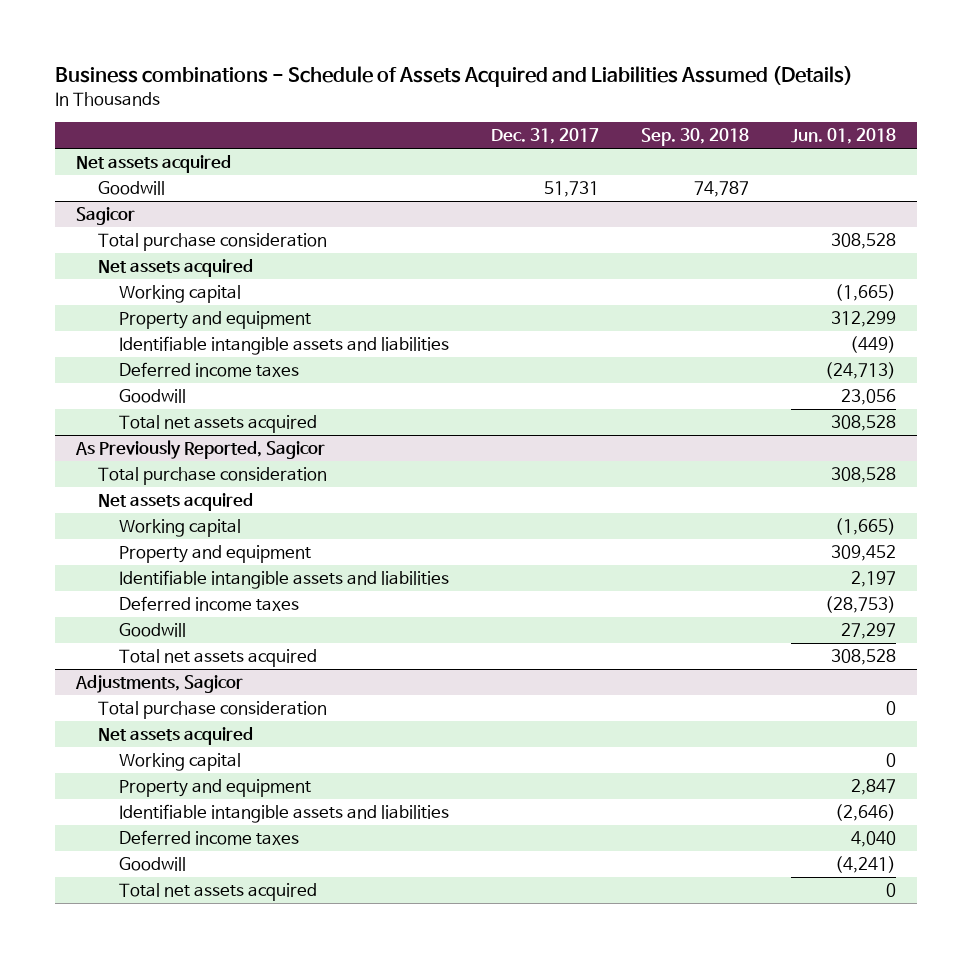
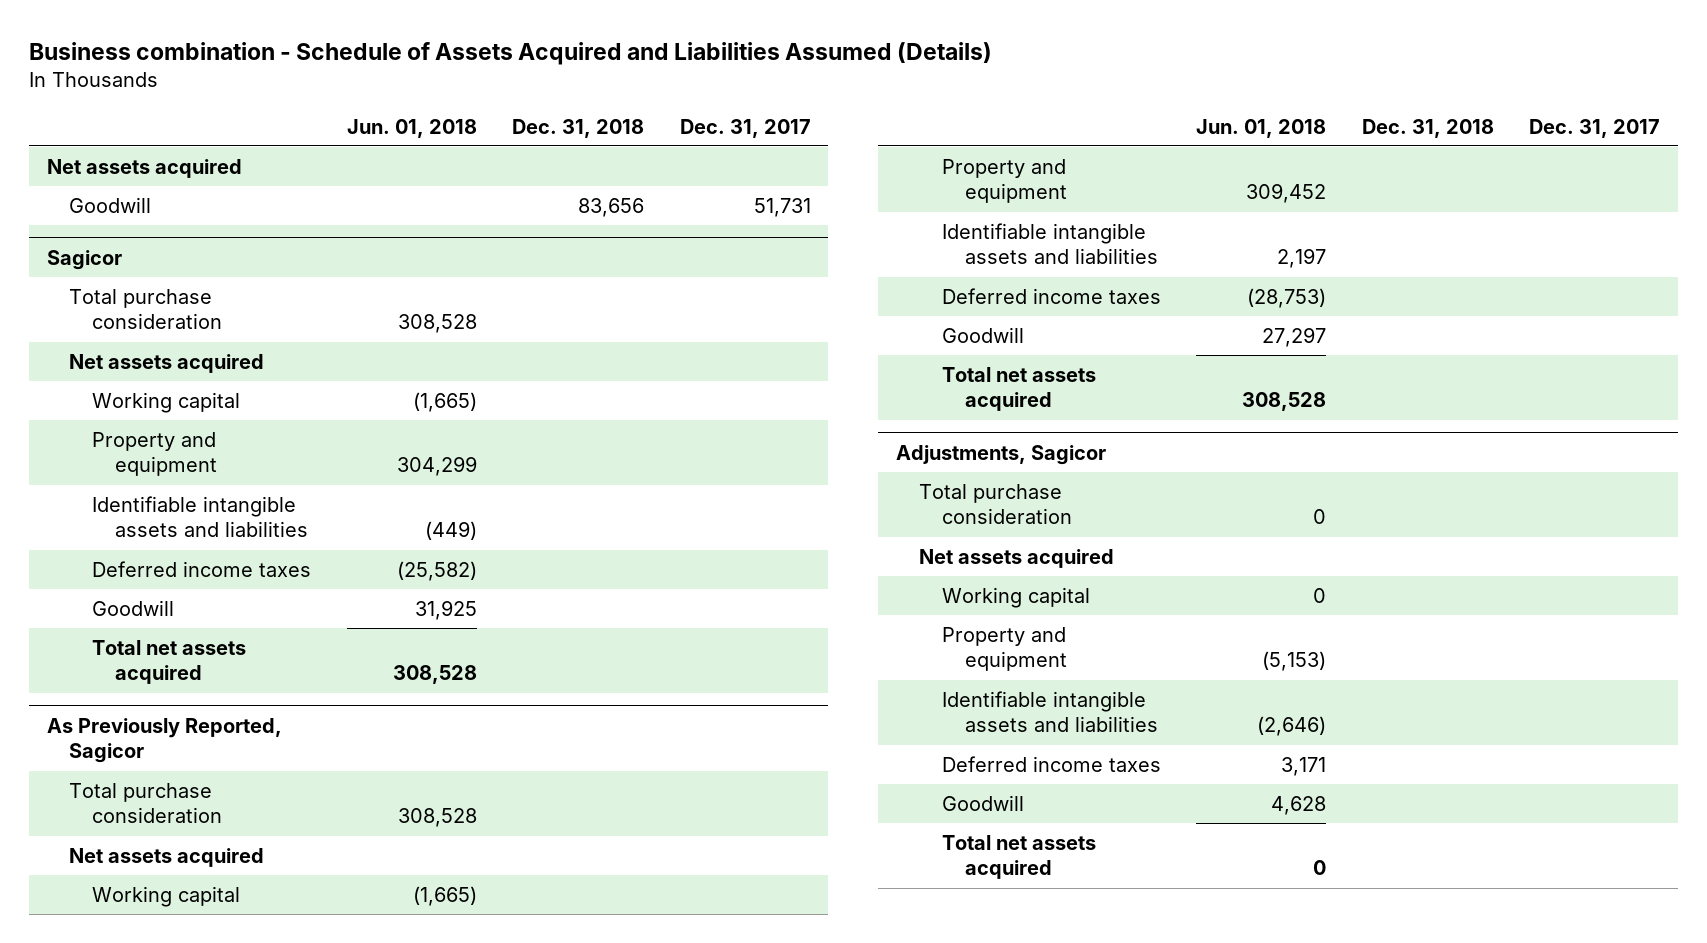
[55,65,854,87] Business combinations - Schedule of Assets Acquired and Liabilities Assumed (Details) -> [28,41,992,65] Business combination - Schedule of Assets Acquired and Liabilities Assumed (Details)
[640,128,749,147] Sep. 30, 2018 -> none
none -> [512,118,645,138] Dec. 31, 2018
[830,311,896,328] 312,299 -> [396,456,477,477] 304,299
[824,362,896,380] (24,713) -> [396,560,477,581] (25,582)
[840,389,896,406] 23,056 -> [414,599,477,620] 31,925
[850,779,896,796] 2,847 -> [1262,651,1327,672] (5,153)
[850,831,896,848] 4,040 -> [1281,756,1327,776] 3,171
[834,856,896,874] (4,241) -> [1271,795,1327,815] 4,628

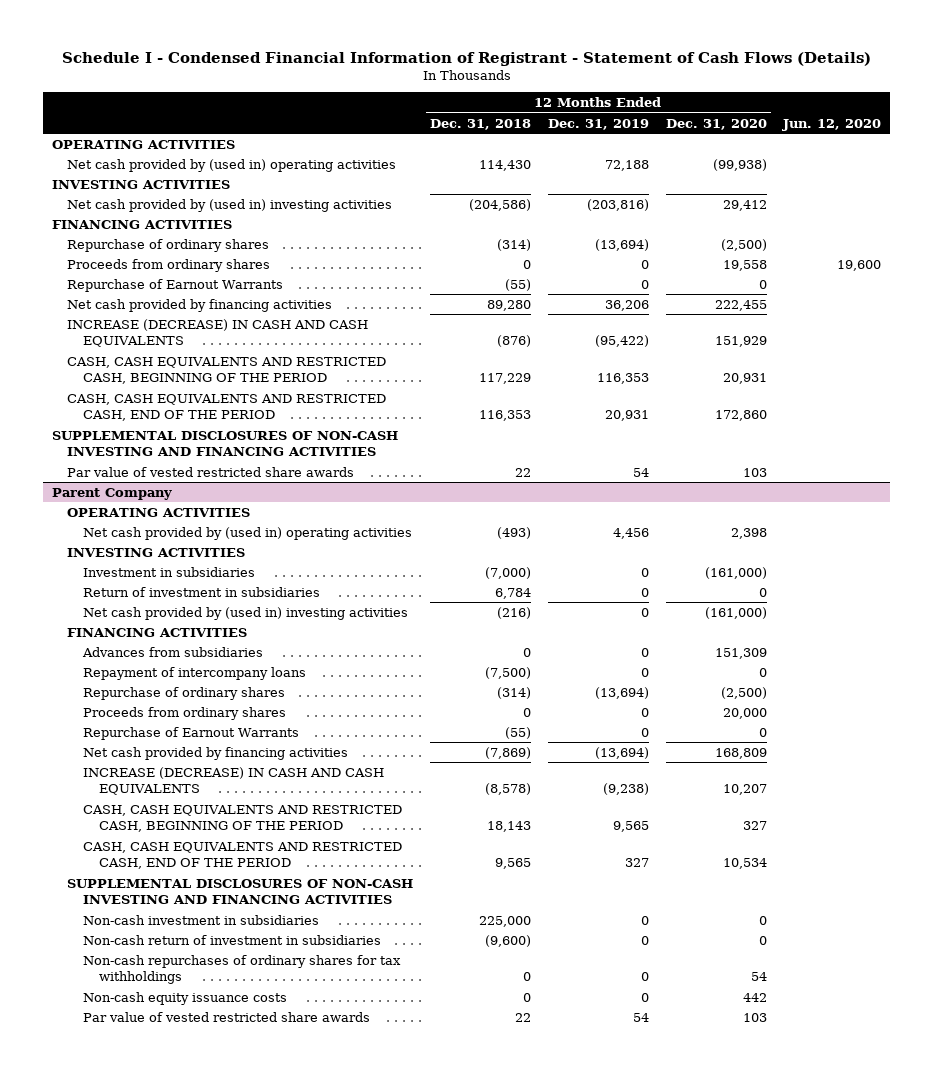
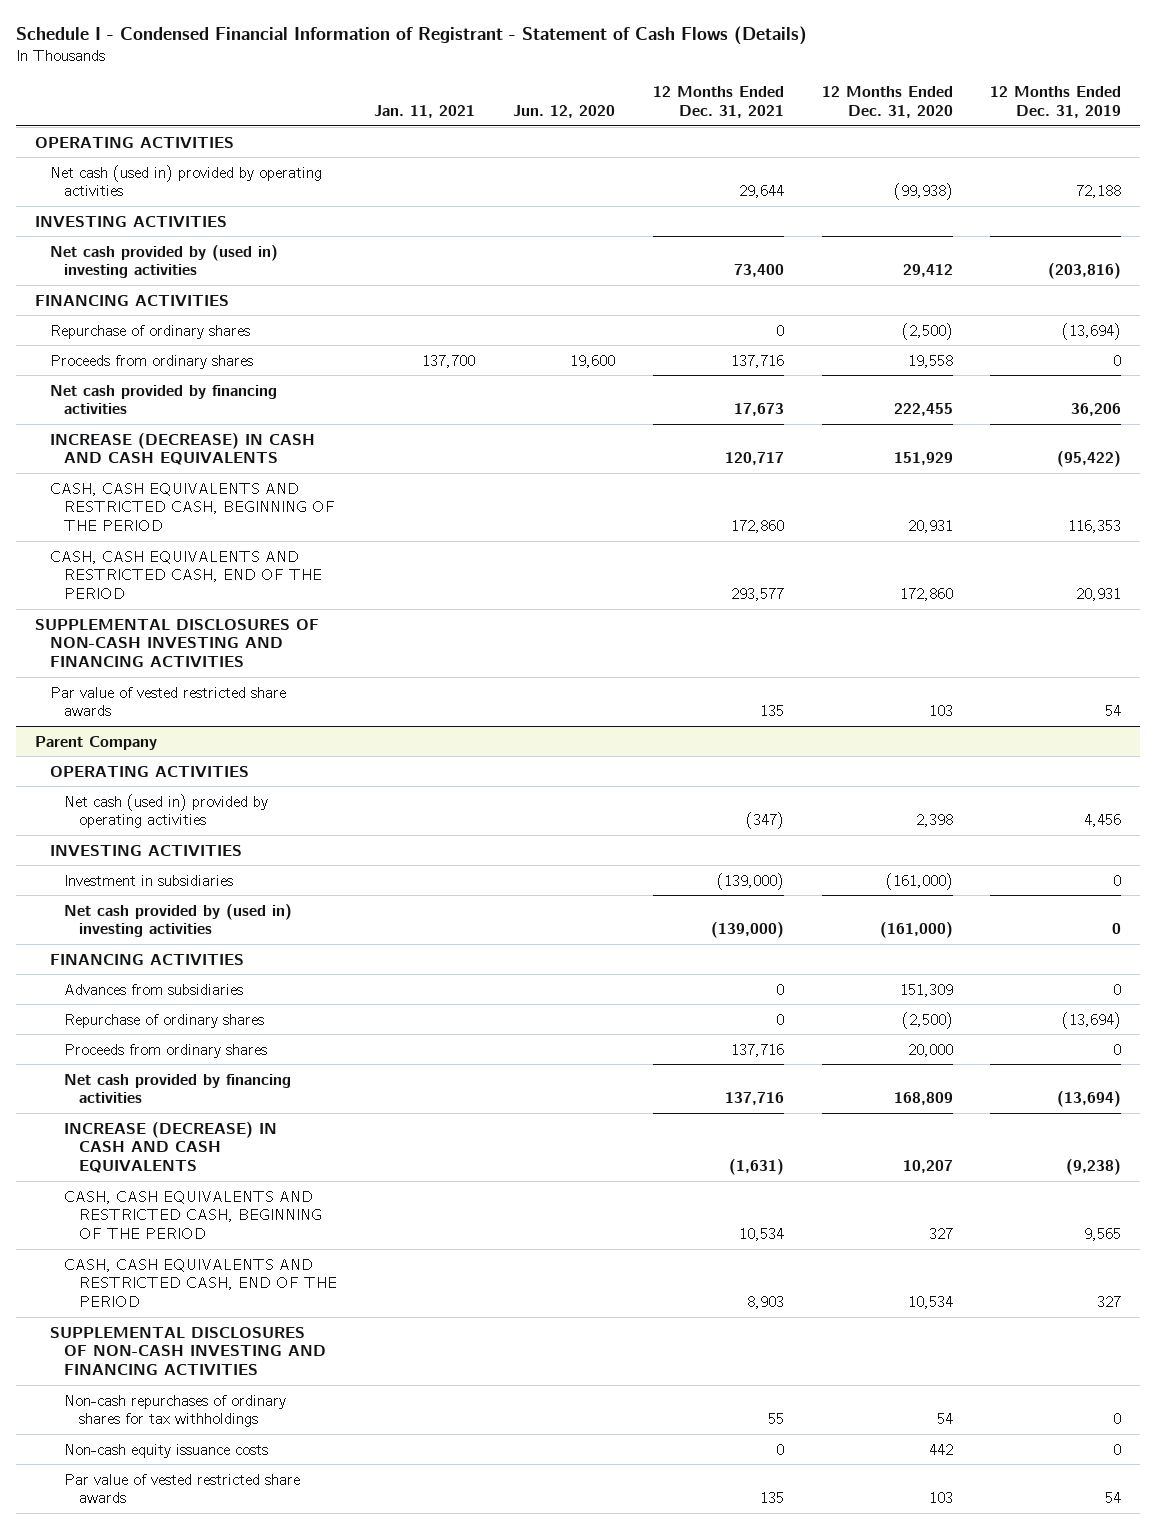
[430,118,532,130] Dec. 31, 2018 -> none
none -> [374,104,476,118] Jan. 11, 2021
none -> [652,86,784,118] 12 Months Ended Dec. 31, 2021
[67,158,397,172] Net cash provided by (used in) operating activities -> [49,164,322,197] Net cash (used in) provided by operating activities
[67,278,284,292] Repurchase of Earnout Warrants -> none
[83,526,413,540] Net cash provided by (used in) operating activities -> [64,793,269,829] Net cash (used in) provided by operating activities
[83,586,321,597] Return of investment in subsidiaries -> none
[83,666,307,680] Repayment of intercompany loans -> none
[83,726,300,740] Repurchase of Earnout Warrants -> none
[83,914,320,925] Non-cash investment in subsidiaries -> none
[83,934,382,945] Non-cash return of investment in subsidiaries -> none

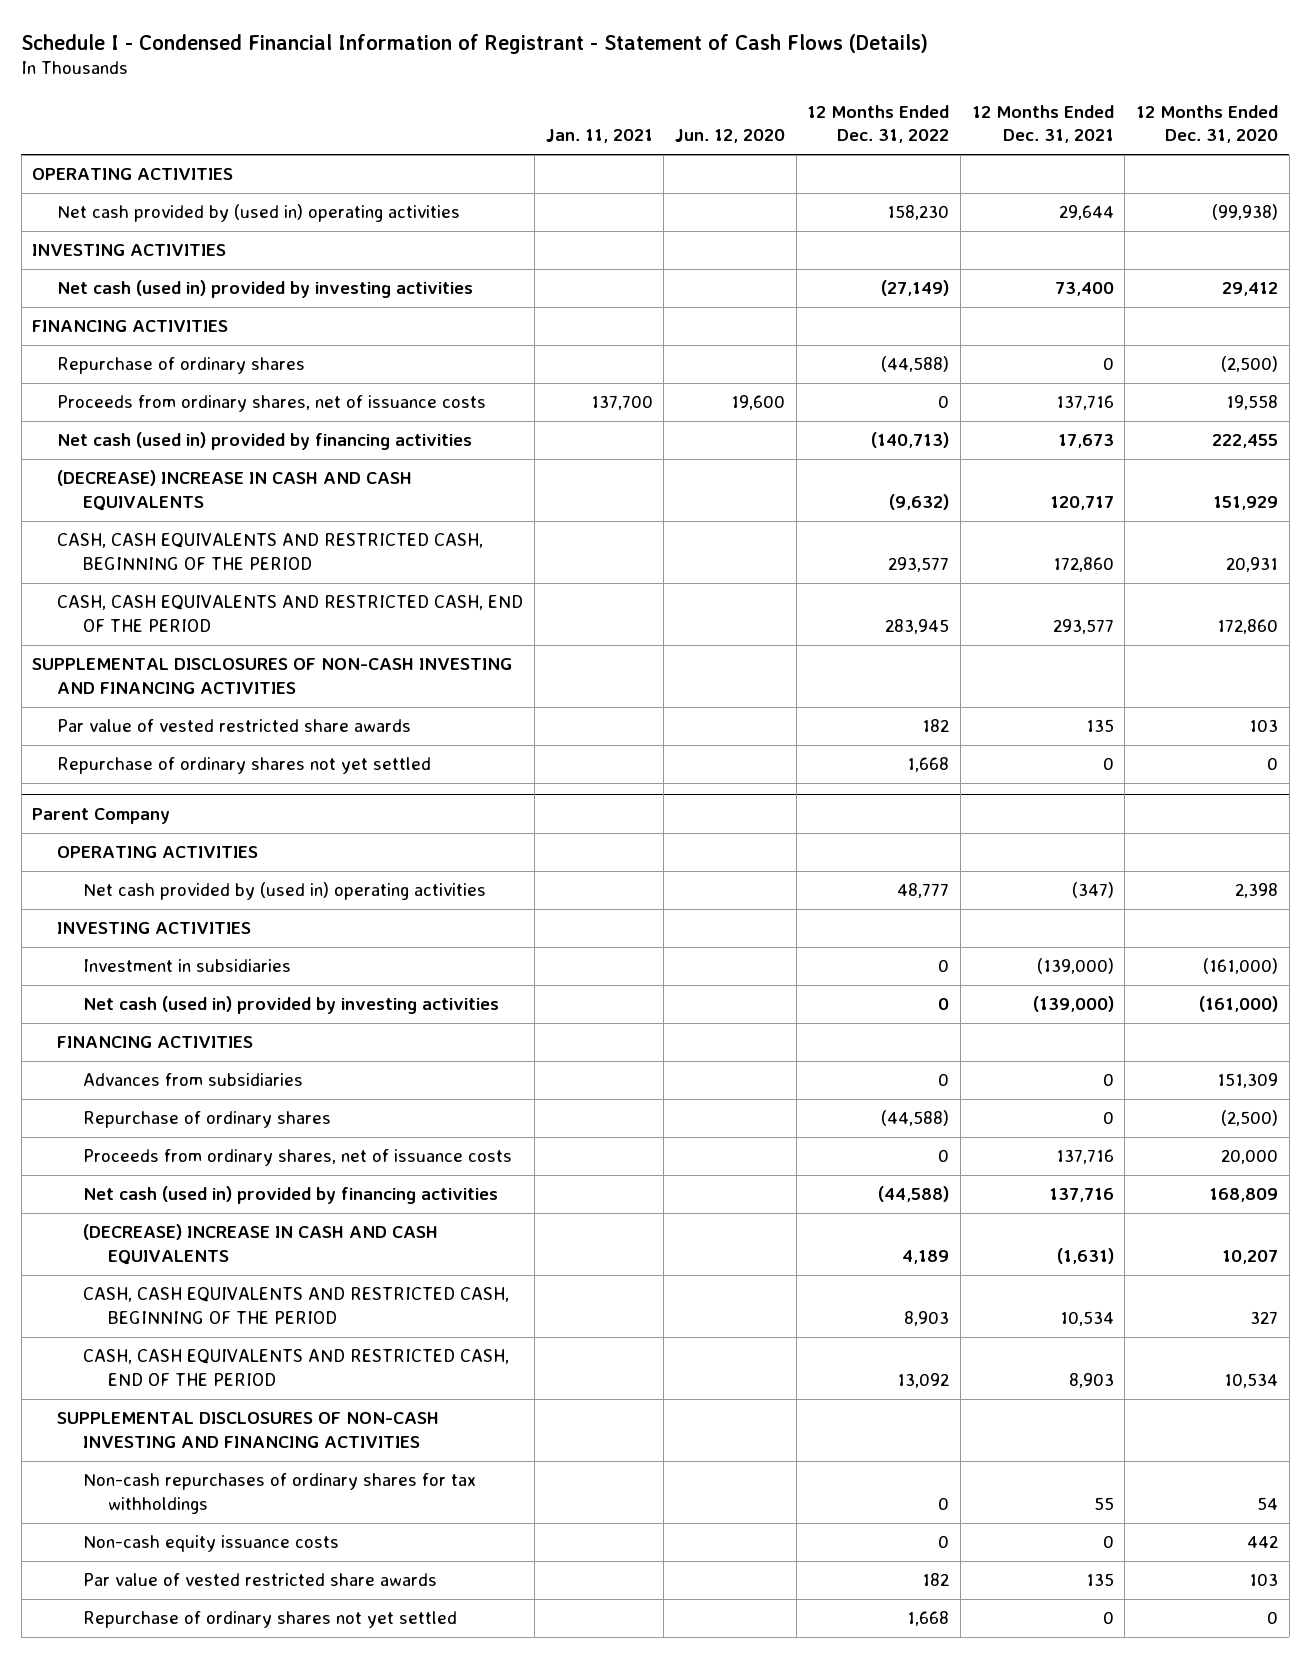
[990,86,1122,118] 12 Months Ended Dec. 31, 2019 -> none
none -> [807,104,950,144] 12 Months Ended Dec. 31, 2022
[49,164,322,197] Net cash (used in) provided by operating activities -> [57,204,461,223] Net cash provided by (used in) operating activities
[49,244,278,279] Net cash provided by (used in) investing activities -> [57,280,474,299] Net cash (used in) provided by investing activities
[49,354,253,369] Proceeds from ordinary shares -> [57,395,487,413] Proceeds from ordinary shares, net of issuance costs
[49,384,277,415] Net cash provided by financing activities -> [57,432,473,451] Net cash (used in) provided by financing activities
[49,432,315,466] INCREASE (DECREASE) IN CASH AND CASH EQUIVALENTS -> [57,470,413,511] (DECREASE) INCREASE IN CASH AND CASH EQUIVALENTS
none -> [57,757,432,775] Repurchase of ordinary shares not yet settled
[64,793,269,829] Net cash (used in) provided by operating activities -> [82,882,486,901] Net cash provided by (used in) operating activities
[64,903,293,938] Net cash provided by (used in) investing activities -> [82,996,499,1015] Net cash (used in) provided by investing activities
[64,1043,268,1058] Proceeds from ordinary shares -> [82,1149,512,1167] Proceeds from ordinary shares, net of issuance costs
[64,1073,292,1104] Net cash provided by financing activities -> [82,1186,498,1205] Net cash (used in) provided by financing activities
[64,1121,278,1173] INCREASE (DECREASE) IN CASH AND CASH EQUIVALENTS -> [82,1224,438,1265] (DECREASE) INCREASE IN CASH AND CASH EQUIVALENTS
none -> [82,1611,457,1629] Repurchase of ordinary shares not yet settled

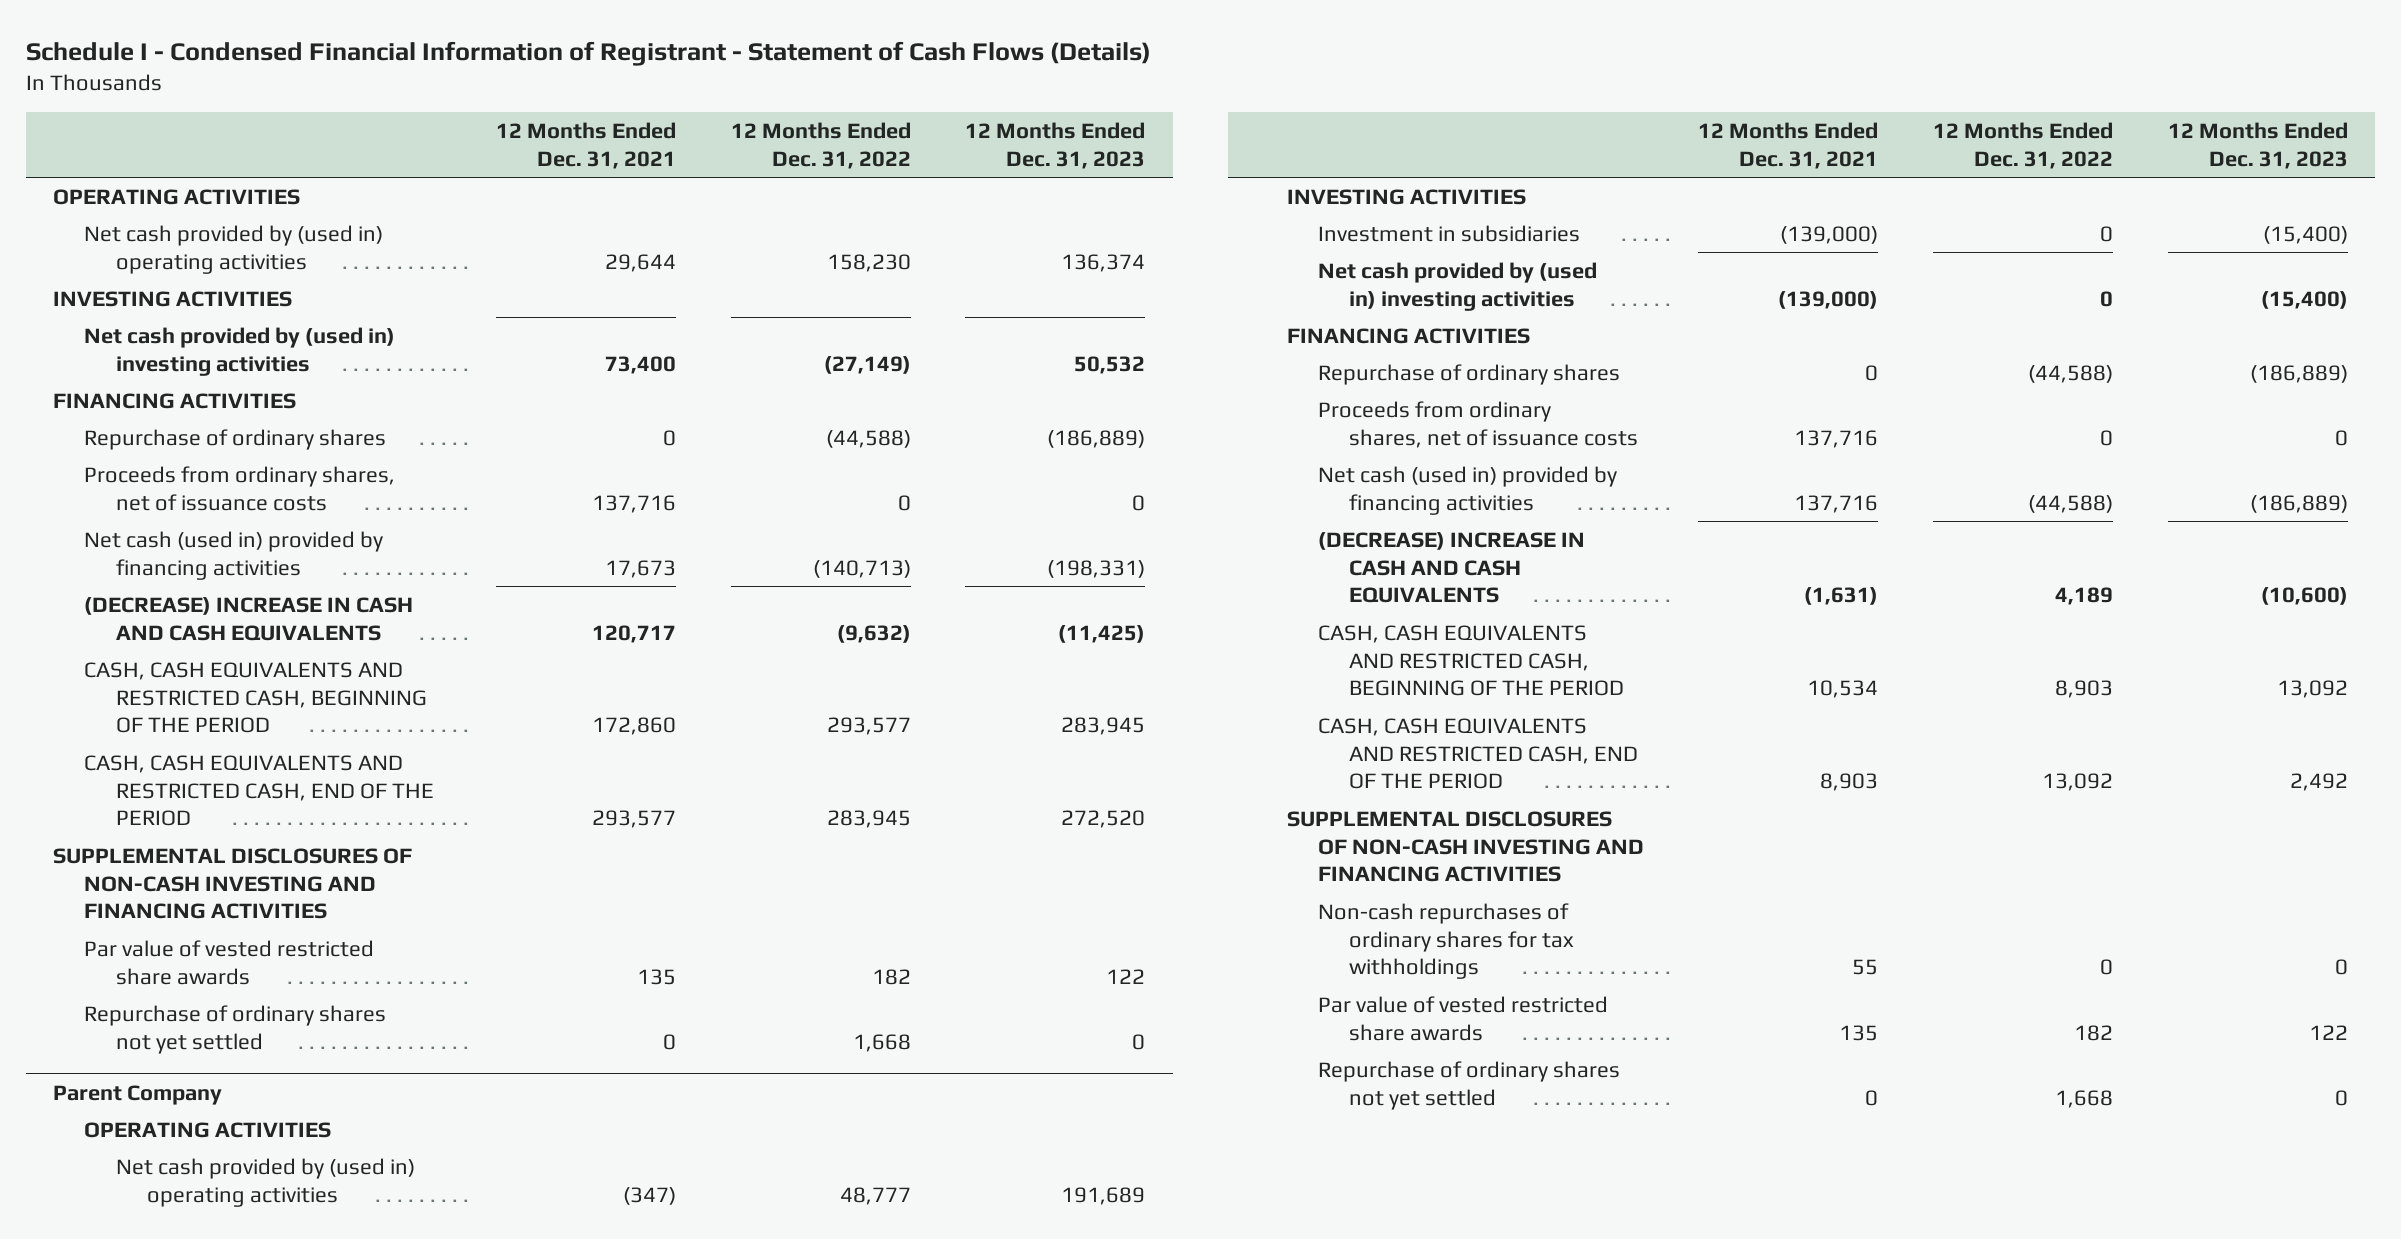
[545,129,653,144] Jan. 11, 2021 -> none
[675,129,786,144] Jun. 12, 2020 -> none
[1136,104,1279,144] 12 Months Ended Dec. 31, 2020 -> none
none -> [965,122,1146,170] 12 Months Ended Dec. 31, 2023
[57,280,474,299] Net cash (used in) provided by investing activities -> [84,326,396,376] Net cash provided by (used in) investing activities
[82,996,499,1015] Net cash (used in) provided by investing activities -> [1317,261,1597,311] Net cash provided by (used in) investing activities
[82,1073,303,1087] Advances from subsidiaries -> none
[82,1535,339,1553] Non-cash equity issuance costs -> none

